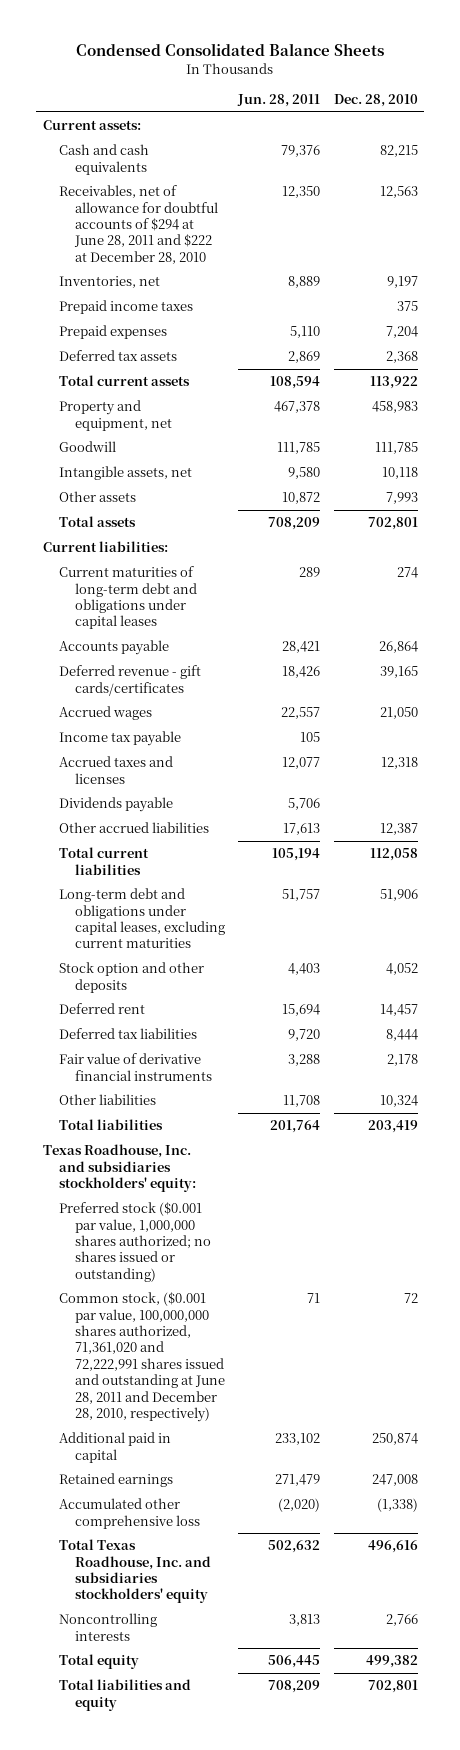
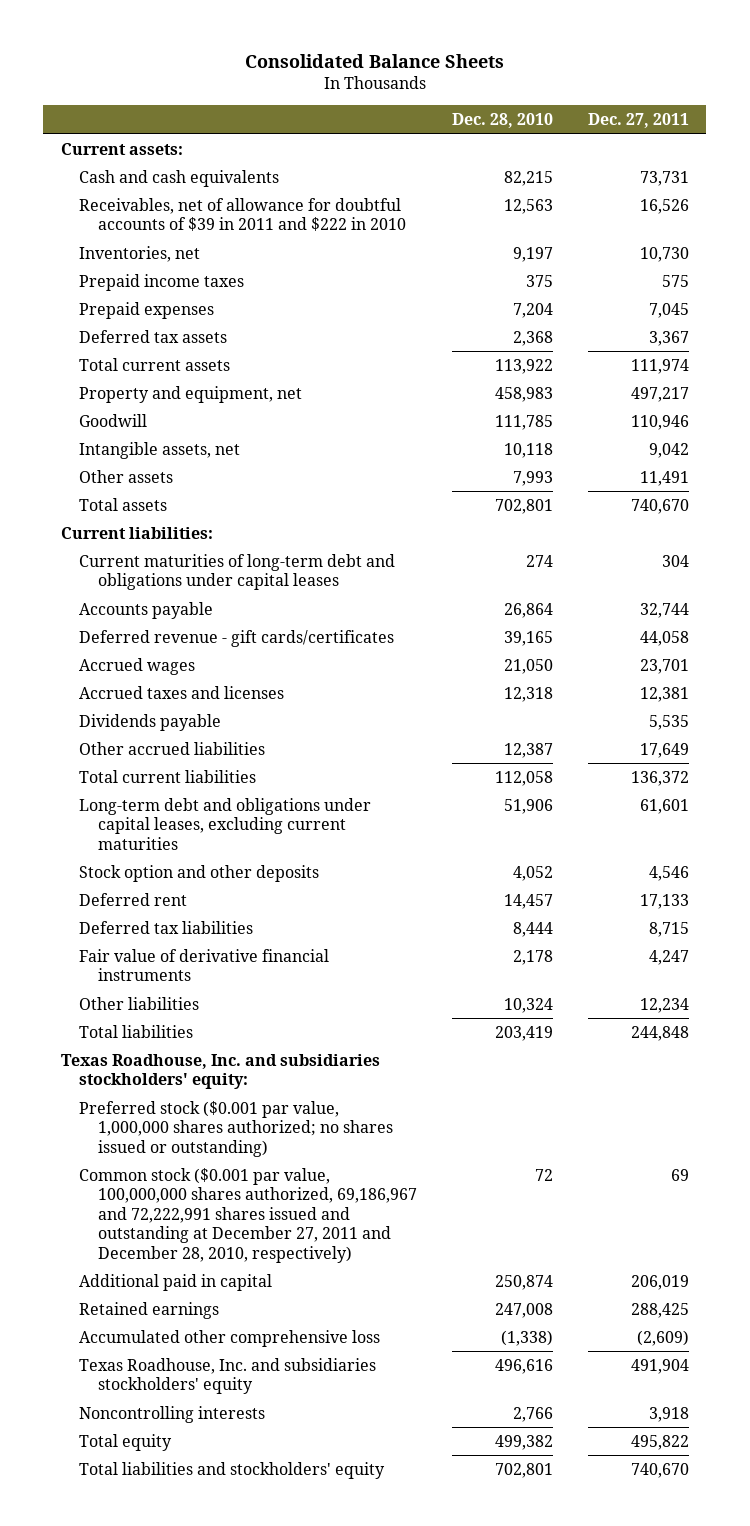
[76,43,385,57] Condensed Consolidated Balance Sheets -> [244,53,504,68] Consolidated Balance Sheets
[237,94,321,108] Jun. 28, 2011 -> none
none -> [587,113,689,129] Dec. 27, 2011
[58,185,218,264] Receivables, net of allowance for doubtful accounts of $294 at June 28, 2011 and $222 at December 28, 2010 -> [79,197,406,232] Receivables, net of allowance for doubtful accounts of $39 in 2011 and $222 in 2010
[58,731,181,747] Income tax payable -> none
[58,1292,225,1422] Common stock, ($0.001 par value, 100,000,000 shares authorized, 71,361,020 and 72,222,991 shares issued and outstanding at June 28, 2011 and December 28, 2010, respectively) -> [79,1167,417,1263] Common stock ($0.001 par value, 100,000,000 shares authorized, 69,186,967 and 72,222,991 shares issued and outstanding at December 27, 2011 and December 28, 2010, respectively)
[58,1539,211,1604] Total Texas Roadhouse, Inc. and subsidiaries stockholders' equity -> [79,1357,377,1395] Texas Roadhouse, Inc. and subsidiaries stockholders' equity
[58,1679,191,1711] Total liabilities and equity -> [79,1461,386,1479] Total liabilities and stockholders' equity

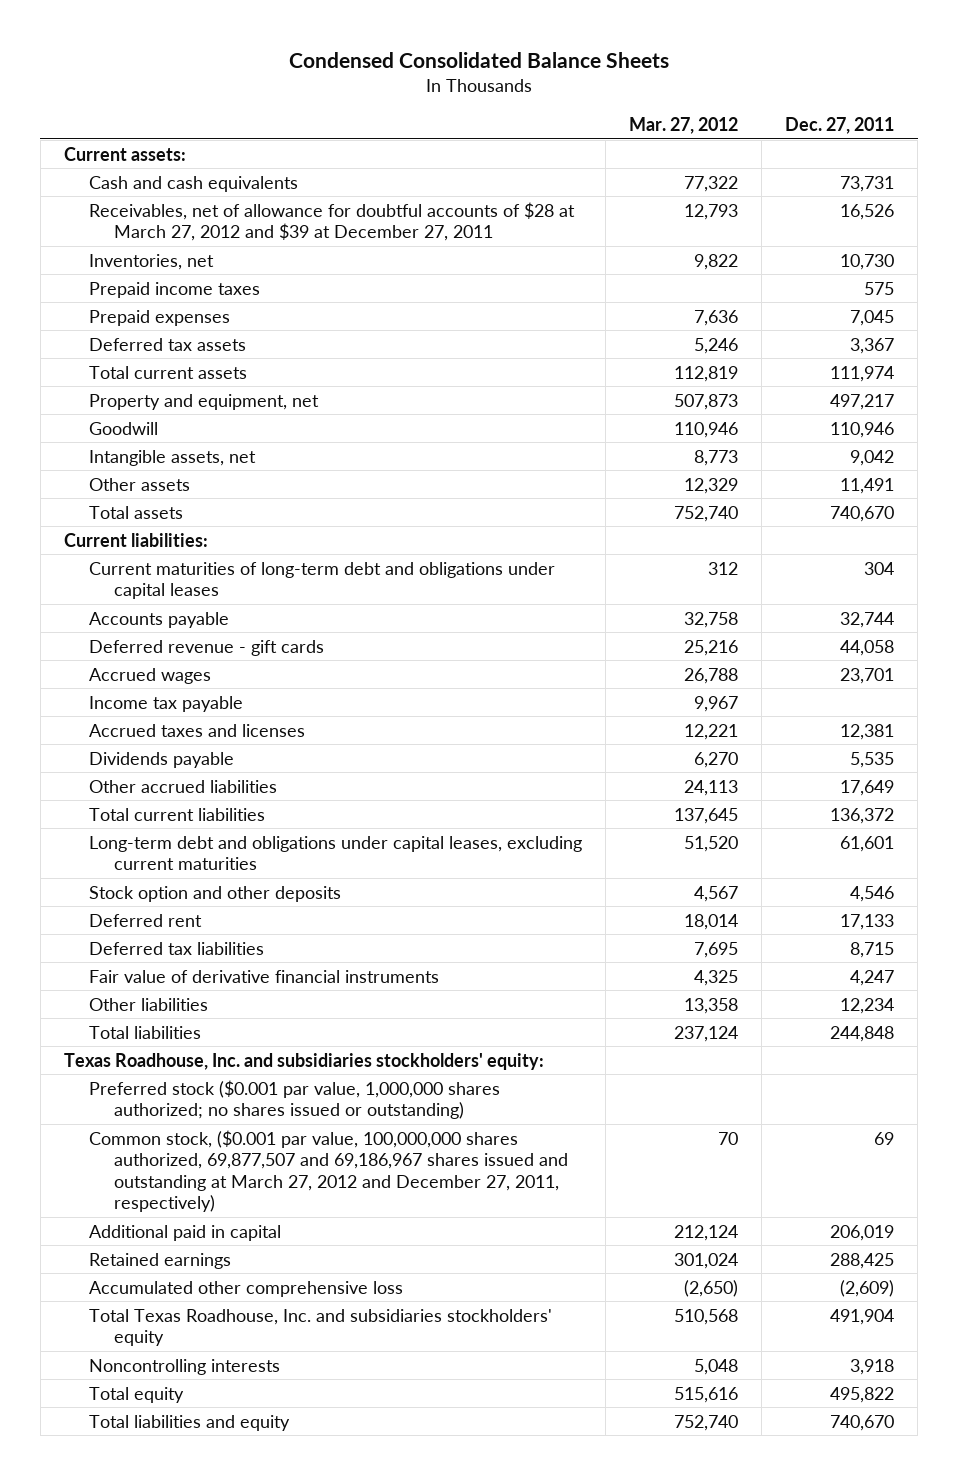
[244,53,504,68] Consolidated Balance Sheets -> [289,52,670,69] Condensed Consolidated Balance Sheets
[451,113,553,129] Dec. 28, 2010 -> none
none -> [629,117,739,135] Mar. 27, 2012
[79,197,406,232] Receivables, net of allowance for doubtful accounts of $39 in 2011 and $222 in 2010 -> [89,201,576,242] Receivables, net of allowance for doubtful accounts of $28 at March 27, 2012 and $39 at December 27, 2011
[79,629,395,647] Deferred revenue - gift cards/certificates -> [89,639,325,656] Deferred revenue - gift cards
none -> [89,695,244,712] Income tax payable
[79,1167,417,1263] Common stock ($0.001 par value, 100,000,000 shares authorized, 69,186,967 and 72,222,991 shares issued and outstanding at December 27, 2011 and December 28, 2010, respectively) -> [89,1129,569,1213] Common stock, ($0.001 par value, 100,000,000 shares authorized, 69,877,507 and 69,186,967 shares issued and outstanding at March 27, 2012 and December 27, 2011, respectively)
[79,1357,377,1395] Texas Roadhouse, Inc. and subsidiaries stockholders' equity -> [89,1308,553,1347] Total Texas Roadhouse, Inc. and subsidiaries stockholders' equity
[79,1461,386,1479] Total liabilities and stockholders' equity -> [89,1414,291,1431] Total liabilities and equity

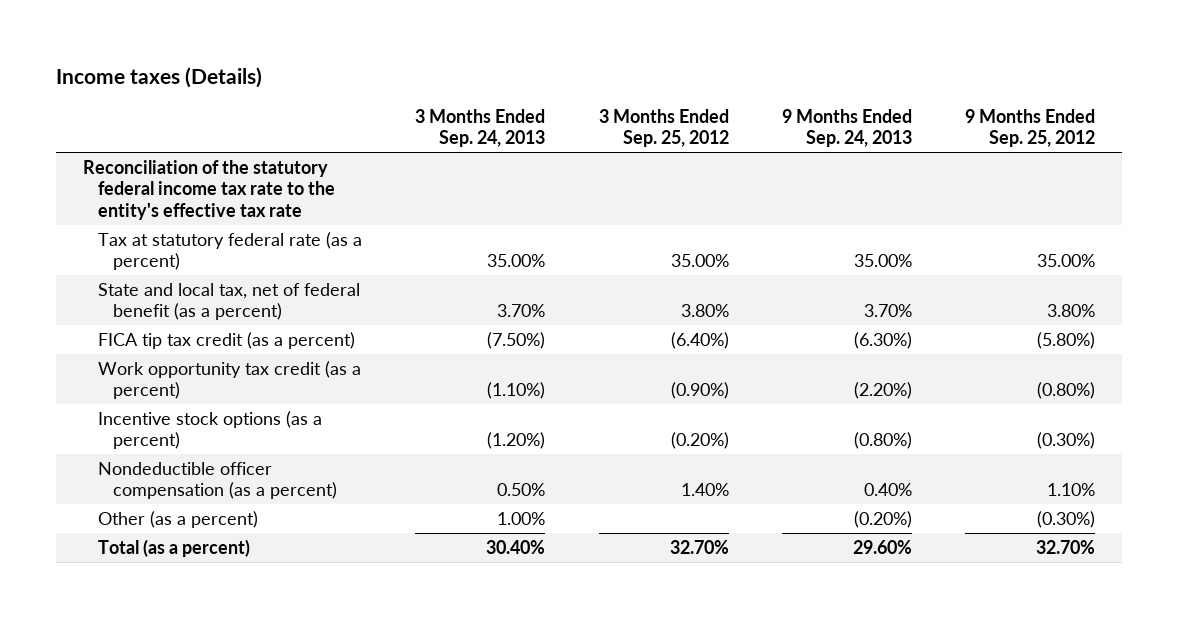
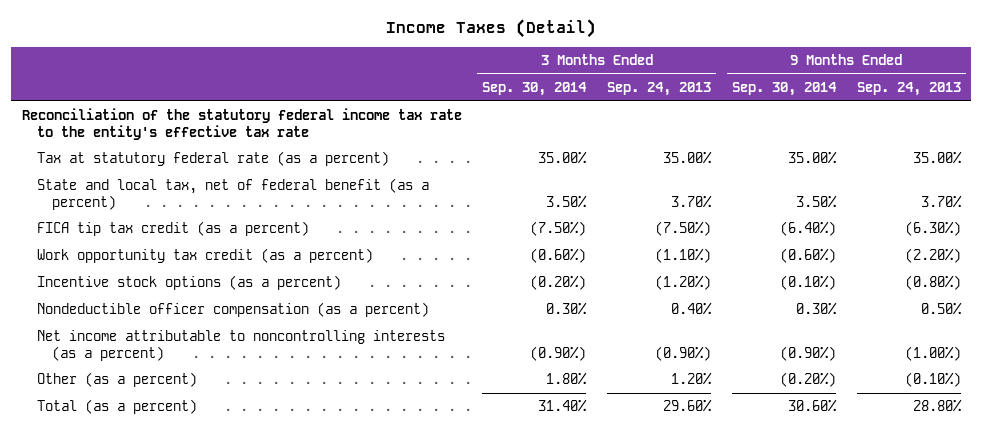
[56,67,263,89] Income taxes (Details) -> [386,18,597,38] Income Taxes (Detail)
[598,108,729,148] 3 Months Ended Sep. 25, 2012 -> none
[965,108,1096,148] 9 Months Ended Sep. 25, 2012 -> none
none -> [482,81,588,96] Sep. 30, 2014
none -> [731,81,837,96] Sep. 30, 2014
[497,483,546,497] 0.50% -> [671,302,713,316] 0.40%
[863,483,912,497] 0.40% -> [920,302,962,316] 0.50%
none -> [36,330,445,361] Net income attributable to noncontrolling interests (as a percent)
[497,511,546,525] 1.00% -> [671,372,713,386] 1.20%
[853,510,912,528] (0.20%) -> [904,372,961,388] (0.10%)
[486,539,546,554] 30.40% -> [663,399,713,413] 29.60%
[852,539,912,554] 29.60% -> [912,399,962,413] 28.80%

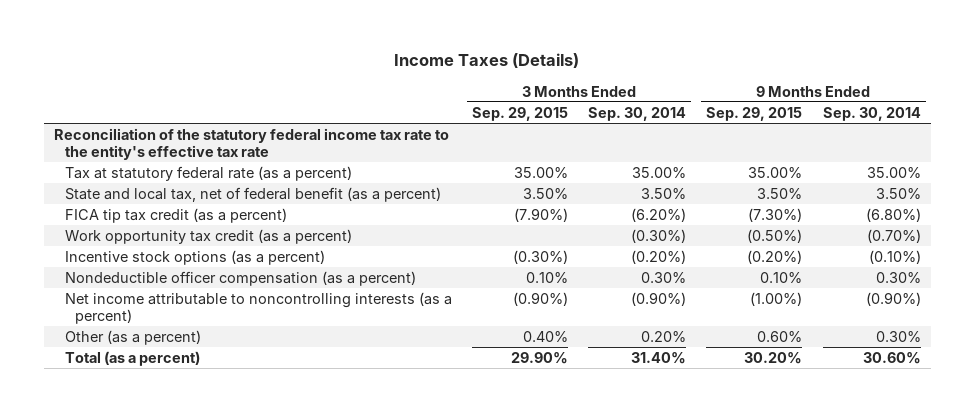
[386,18,597,38] Income Taxes (Detail) -> [394,53,580,69] Income Taxes (Details)
[607,81,712,96] Sep. 24, 2013 -> none
[856,81,961,96] Sep. 24, 2013 -> none
none -> [471,106,568,121] Sep. 29, 2015
none -> [706,106,803,121] Sep. 29, 2015
[530,221,587,237] (7.50%) -> [631,207,687,222] (6.20%)
[779,221,836,237] (6.40%) -> [865,207,921,222] (6.80%)
[530,248,587,264] (0.60%) -> [631,228,687,243] (0.30%)
[779,248,836,264] (0.60%) -> [866,228,921,243] (0.70%)
[546,372,588,386] 1.80% -> [641,330,687,342] 0.20%
[779,372,836,388] (0.20%) -> [875,330,921,342] 0.30%

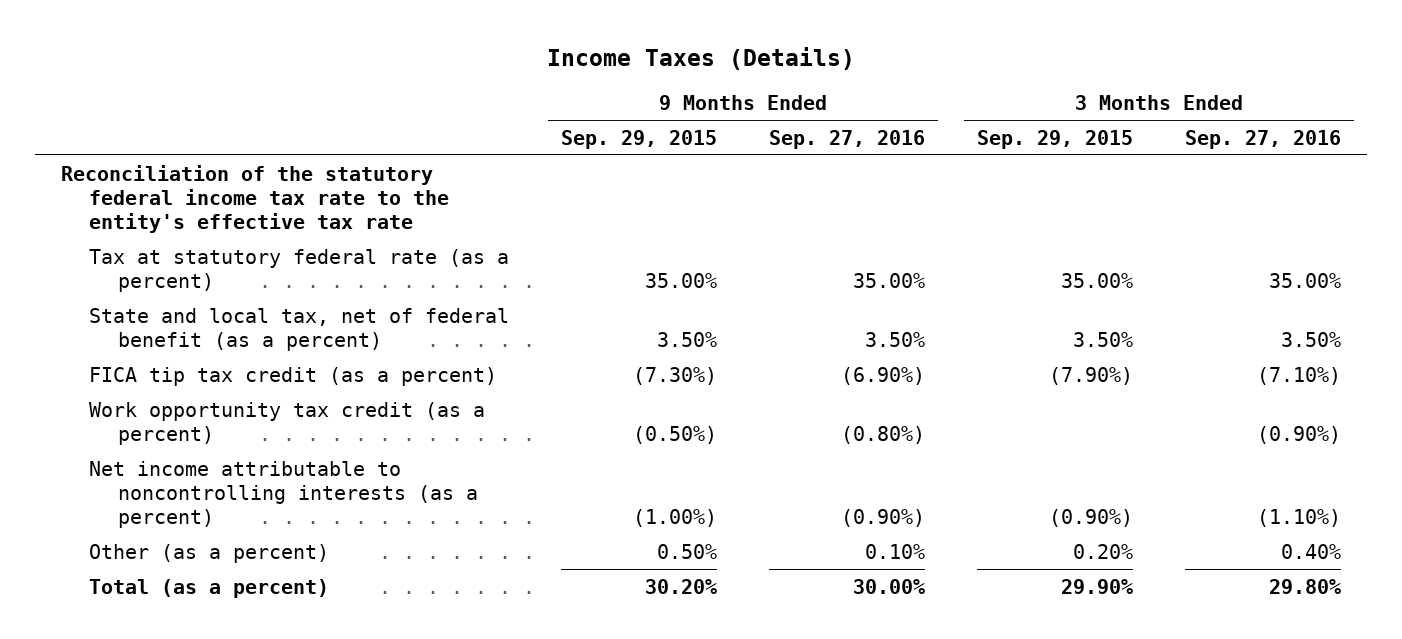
[588,106,687,121] Sep. 30, 2014 -> none
[822,106,921,121] Sep. 30, 2014 -> none
none -> [769,129,926,149] Sep. 27, 2016
none -> [1185,129,1342,149] Sep. 27, 2016
[64,249,325,265] Incentive stock options (as a percent) -> none
[64,270,416,286] Nondeductible officer compensation (as a percent) -> none
[522,330,568,342] 0.40% -> [1073,543,1134,559] 0.20%
[757,330,803,342] 0.60% -> [657,543,718,559] 0.50%

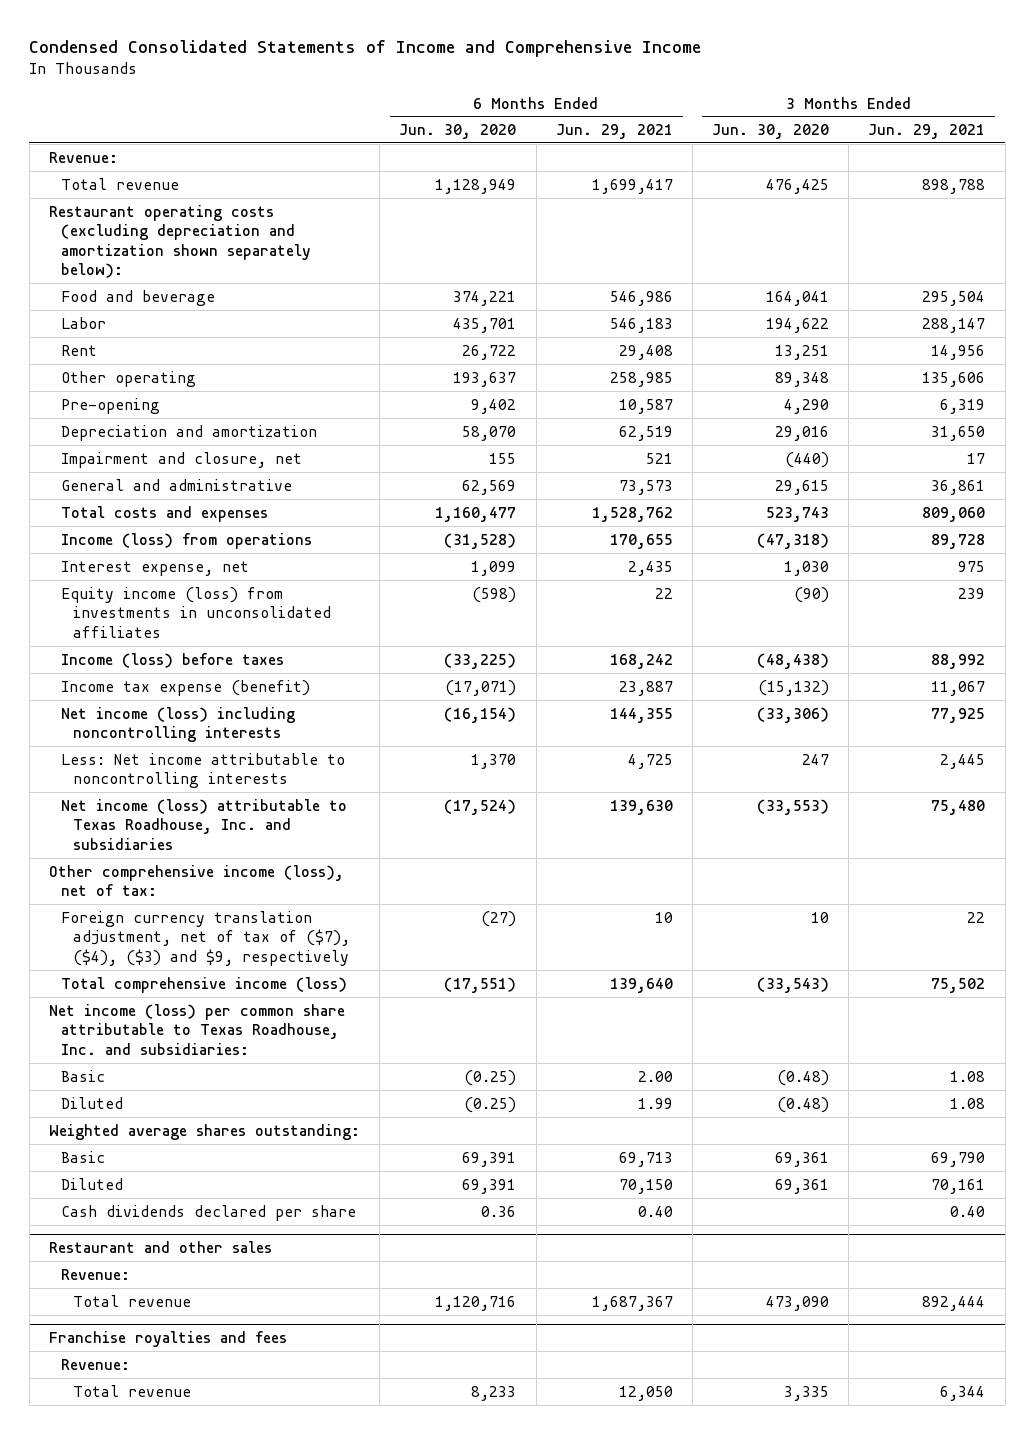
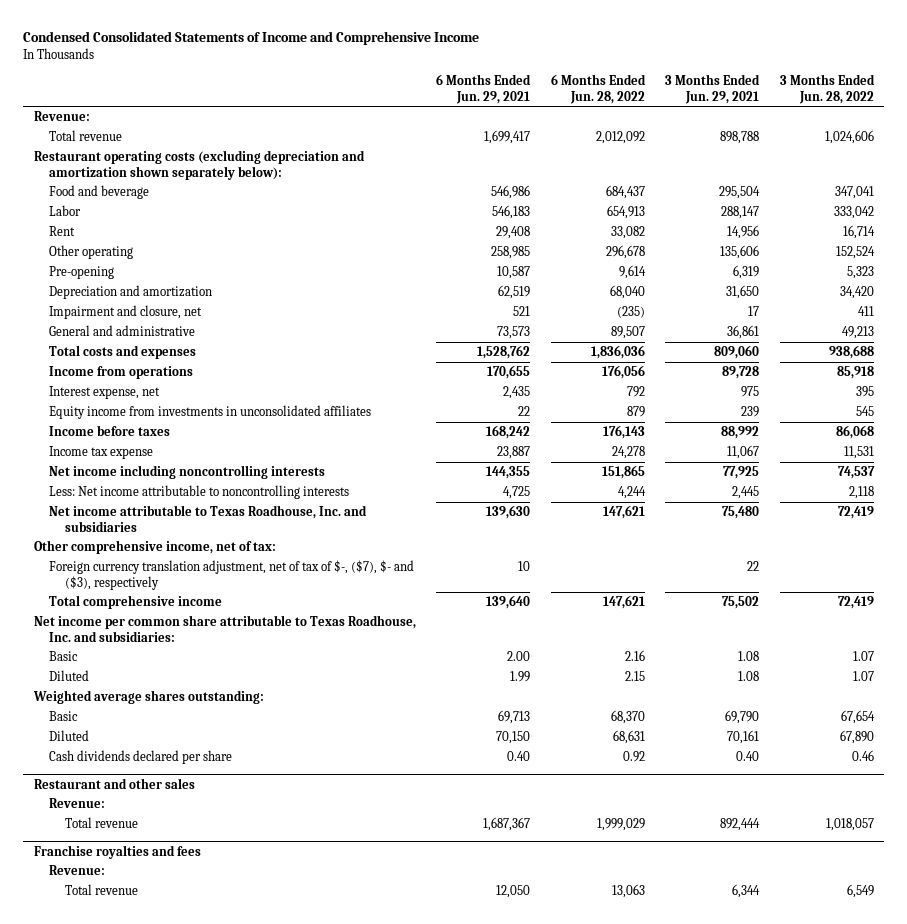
[399,124,517,140] Jun. 30, 2020 -> none
[712,124,830,140] Jun. 30, 2020 -> none
none -> [550,74,646,104] 6 Months Ended Jun. 28, 2022
none -> [779,74,875,104] 3 Months Ended Jun. 28, 2022
[61,532,313,549] Income (loss) from operations -> [49,365,194,379] Income from operations
[61,586,332,638] Equity income (loss) from investments in unconsolidated affiliates -> [49,404,372,419] Equity income from investments in unconsolidated affiliates
[61,652,285,668] Income (loss) before taxes -> [49,424,171,436] Income before taxes
[61,679,311,696] Income tax expense (benefit) -> [49,445,154,459] Income tax expense
[61,706,296,743] Net income (loss) including noncontrolling interests -> [49,464,326,479] Net income including noncontrolling interests
[61,798,348,850] Net income (loss) attributable to Texas Roadhouse, Inc. and subsidiaries -> [49,504,368,532] Net income attributable to Texas Roadhouse, Inc. and subsidiaries
[49,864,345,897] Other comprehensive income (loss), net of tax: -> [33,539,276,554] Other comprehensive income, net of tax:
[61,910,351,966] Foreign currency translation adjustment, net of tax of ($7), ($4), ($3) and $9, respectively -> [49,559,415,590] Foreign currency translation adjustment, net of tax of $-, ($7), $- and ($3), respectively
[61,976,348,993] Total comprehensive income (loss) -> [49,594,223,609] Total comprehensive income
[49,1003,346,1055] Net income (loss) per common share attributable to Texas Roadhouse, Inc. and subsidiaries: -> [33,614,416,642] Net income per common share attributable to Texas Roadhouse, Inc. and subsidiaries:

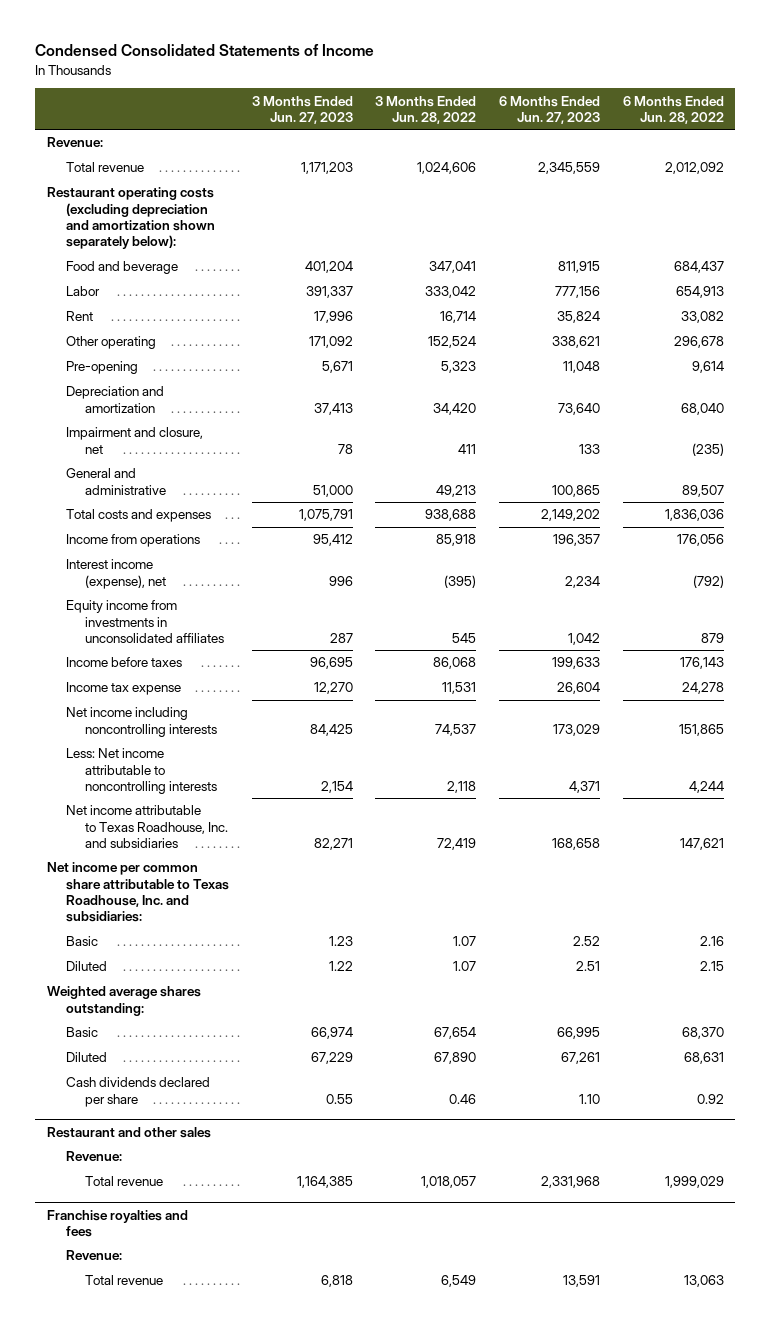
[23,31,480,46] Condensed Consolidated Statements of Income and Comprehensive Income -> [35,44,375,57] Condensed Consolidated Statements of Income
[436,74,532,104] 6 Months Ended Jun. 29, 2021 -> none
[665,74,761,104] 3 Months Ended Jun. 29, 2021 -> none
none -> [251,95,353,124] 3 Months Ended Jun. 27, 2023
none -> [499,95,601,124] 6 Months Ended Jun. 27, 2023
[49,385,161,399] Interest expense, net -> [65,559,167,589] Interest income (expense), net
[626,385,645,397] 792 -> [692,574,724,588] (792)
[855,385,874,397] 395 -> [444,574,477,588] (395)
[33,539,276,554] Other comprehensive income, net of tax: -> none
[49,559,415,590] Foreign currency translation adjustment, net of tax of $-, ($7), $- and ($3), respectively -> none
[49,594,223,609] Total comprehensive income -> none

